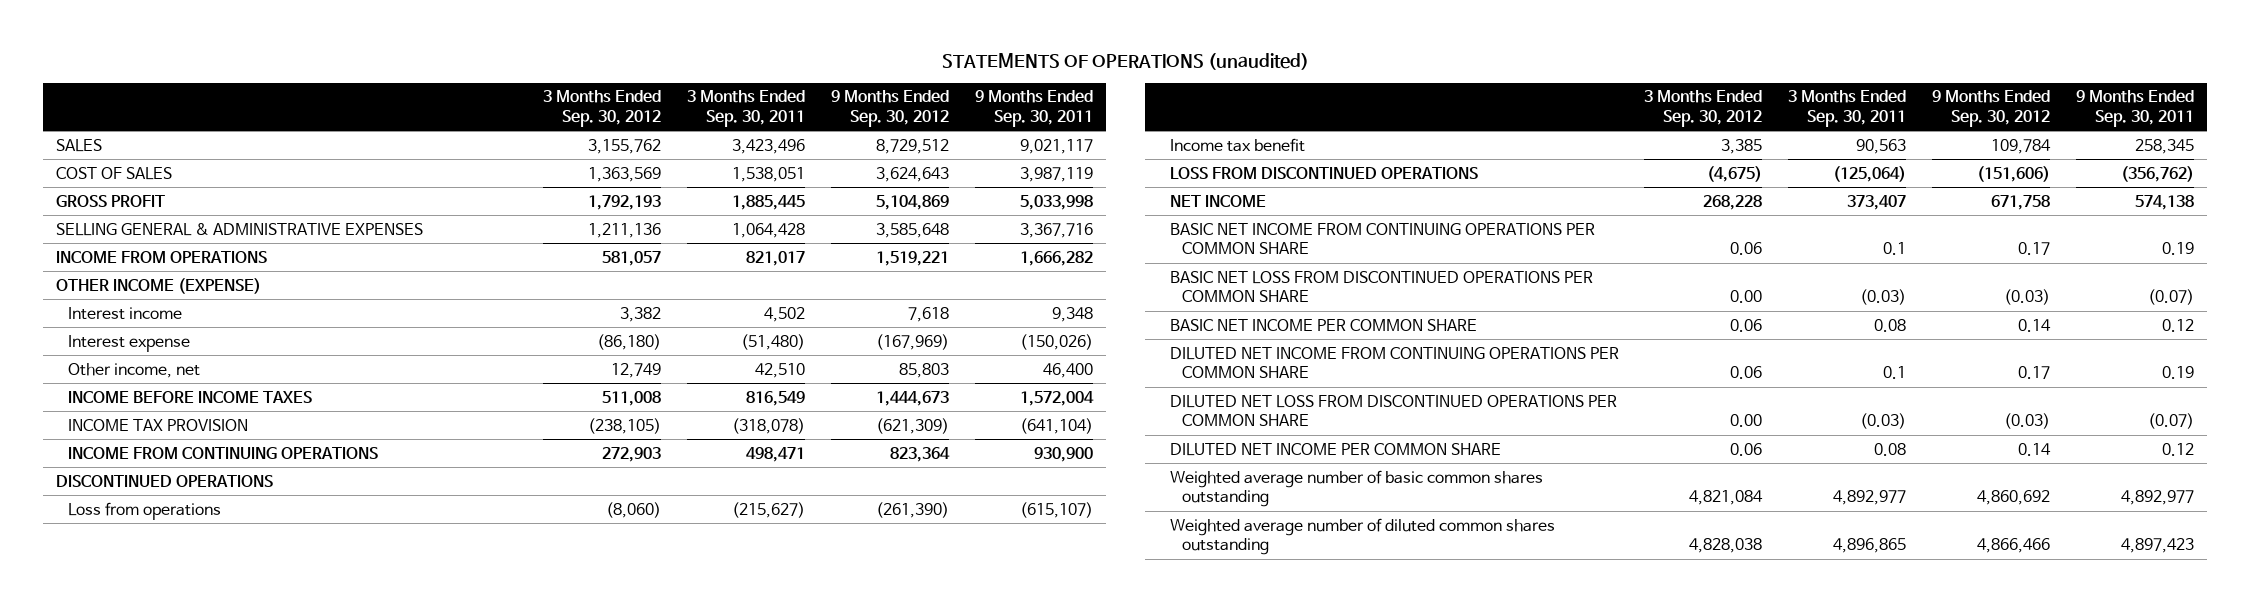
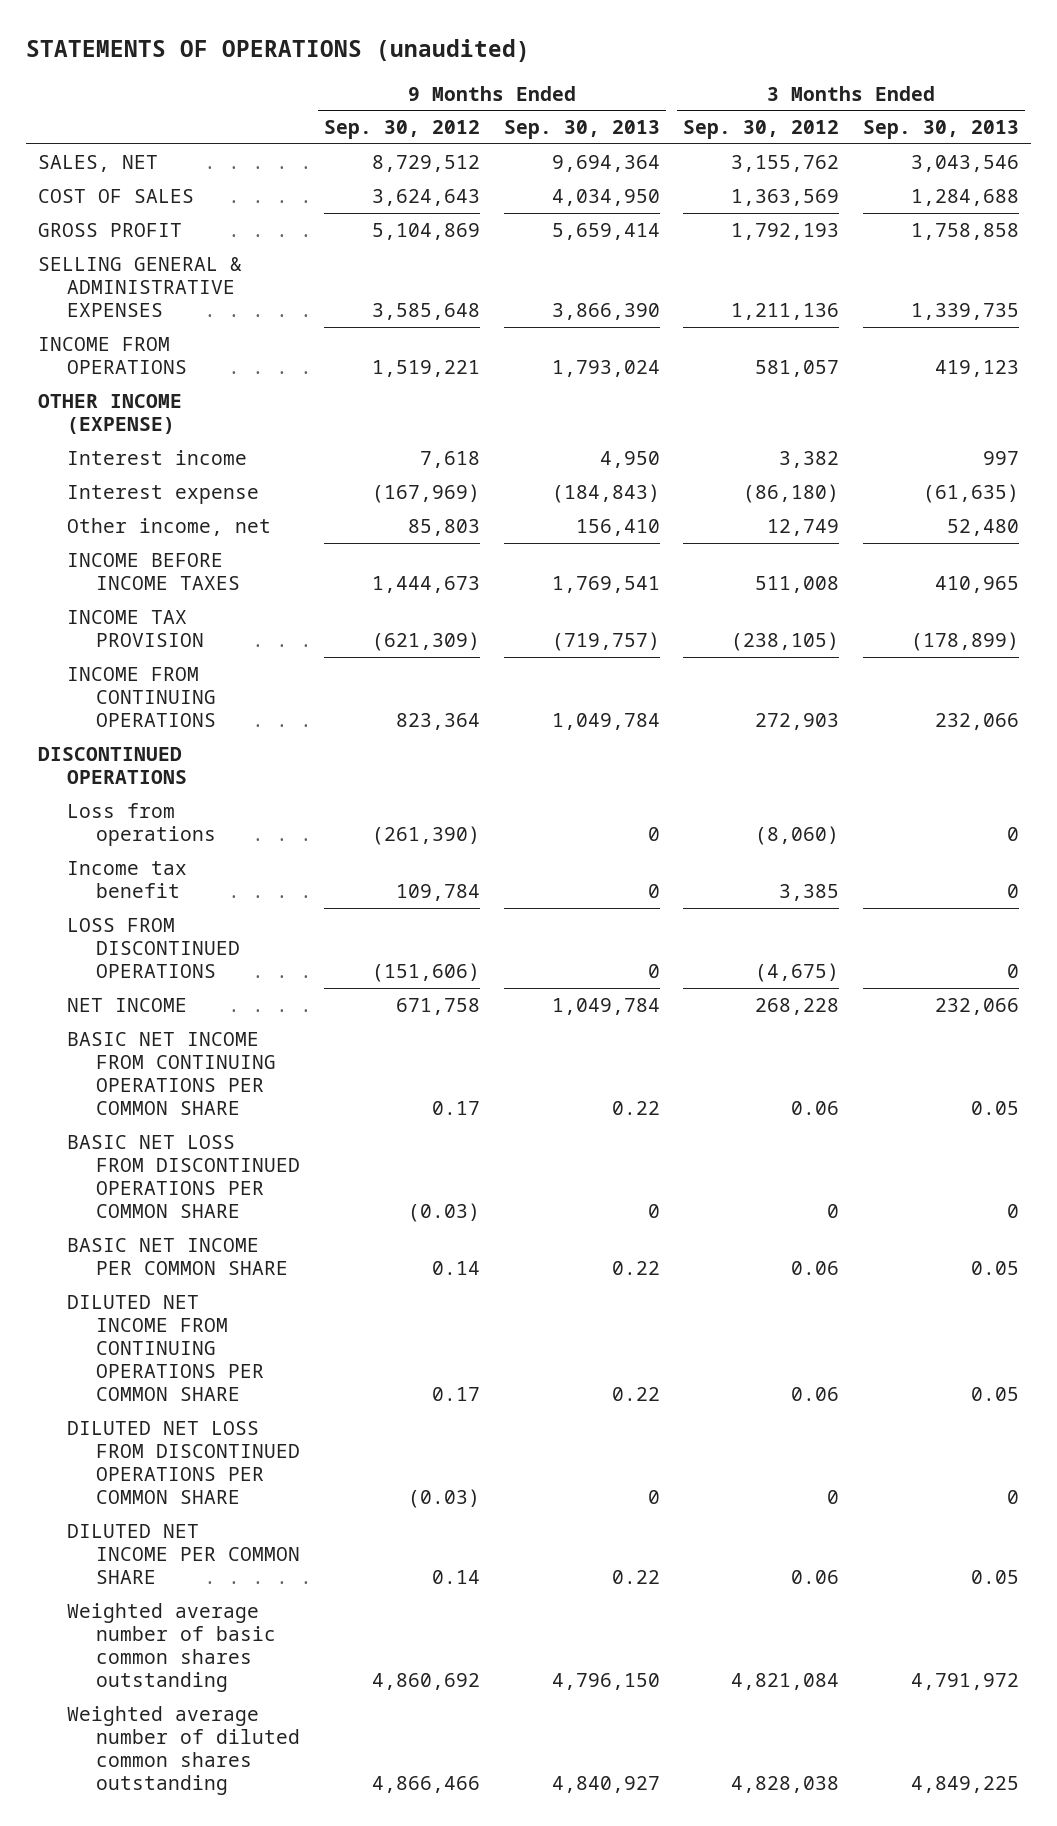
[687,90,806,127] 3 Months Ended Sep. 30, 2011 -> none
[975,90,1094,127] 9 Months Ended Sep. 30, 2011 -> none
none -> [503,120,660,140] Sep. 30, 2013
none -> [863,120,1020,140] Sep. 30, 2013
[56,138,103,152] SALES -> [38,154,159,172] SALES, NET
[1730,290,1763,304] 0.00 -> [827,1204,840,1219] 0
[1730,414,1763,428] 0.00 -> [827,1490,840,1505] 0

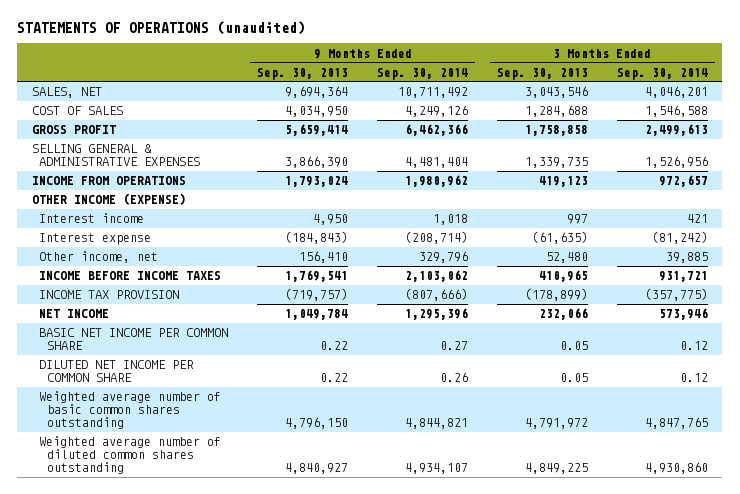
[323,120,480,140] Sep. 30, 2012 -> none
[683,120,840,140] Sep. 30, 2012 -> none
none -> [377,67,469,80] Sep. 30, 2014
none -> [616,67,708,80] Sep. 30, 2014
[67,666,217,728] INCOME FROM CONTINUING OPERATIONS -> none
[38,746,188,784] DISCONTINUED OPERATIONS -> none
[67,802,217,846] Loss from operations -> none
[67,860,188,898] Income tax benefit -> none
[67,917,241,979] LOSS FROM DISCONTINUED OPERATIONS -> none
[67,1031,277,1116] BASIC NET INCOME FROM CONTINUING OPERATIONS PER COMMON SHARE -> none
[67,1134,301,1219] BASIC NET LOSS FROM DISCONTINUED OPERATIONS PER COMMON SHARE -> none
[67,1294,265,1402] DILUTED NET INCOME FROM CONTINUING OPERATIONS PER COMMON SHARE -> none
[67,1420,301,1505] DILUTED NET LOSS FROM DISCONTINUED OPERATIONS PER COMMON SHARE -> none

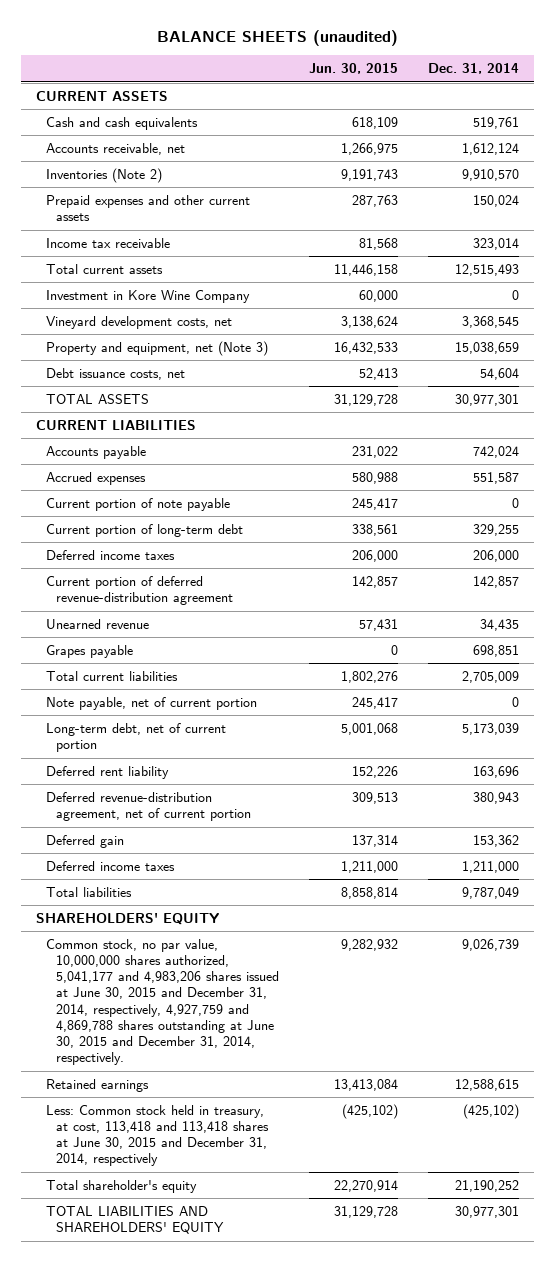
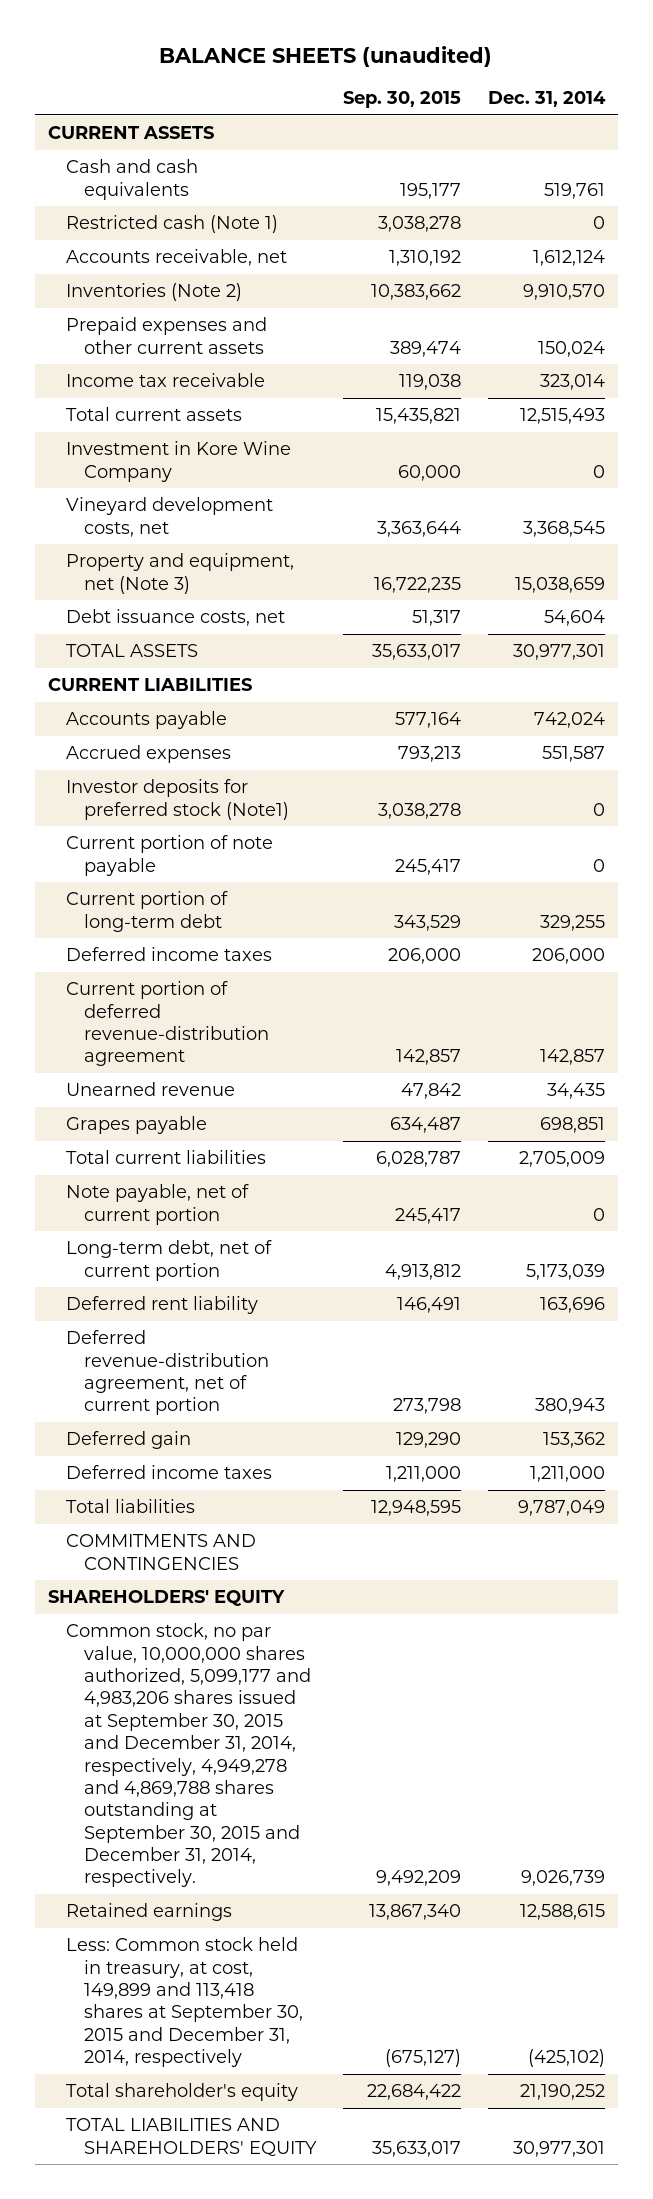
[308,63,398,75] Jun. 30, 2015 -> none
none -> [342,91,461,109] Sep. 30, 2015
none -> [65,215,278,234] Restricted cash (Note 1)
none -> [65,779,289,820] Investor deposits for preferred stock (Note1)
none -> [65,1534,256,1570] COMMITMENTS AND CONTINGENCIES
[46,938,280,1066] Common stock, no par value, 10,000,000 shares authorized, 5,041,177 and 4,983,206 shares issued at June 30, 2015 and December 31, 2014, respectively, 4,927,759 and 4,869,788 shares outstanding at June 30, 2015 and December 31, 2014, respectively. -> [65,1623,311,1888] Common stock, no par value, 10,000,000 shares authorized, 5,099,177 and 4,983,206 shares issued at September 30, 2015 and December 31, 2014, respectively, 4,949,278 and 4,869,788 shares outstanding at September 30, 2015 and December 31, 2014, respectively.
[46,1104,270,1167] Less: Common stock held in treasury, at cost, 113,418 and 113,418 shares at June 30, 2015 and December 31, 2014, respectively -> [65,1937,303,2068] Less: Common stock held in treasury, at cost, 149,899 and 113,418 shares at September 30, 2015 and December 31, 2014, respectively

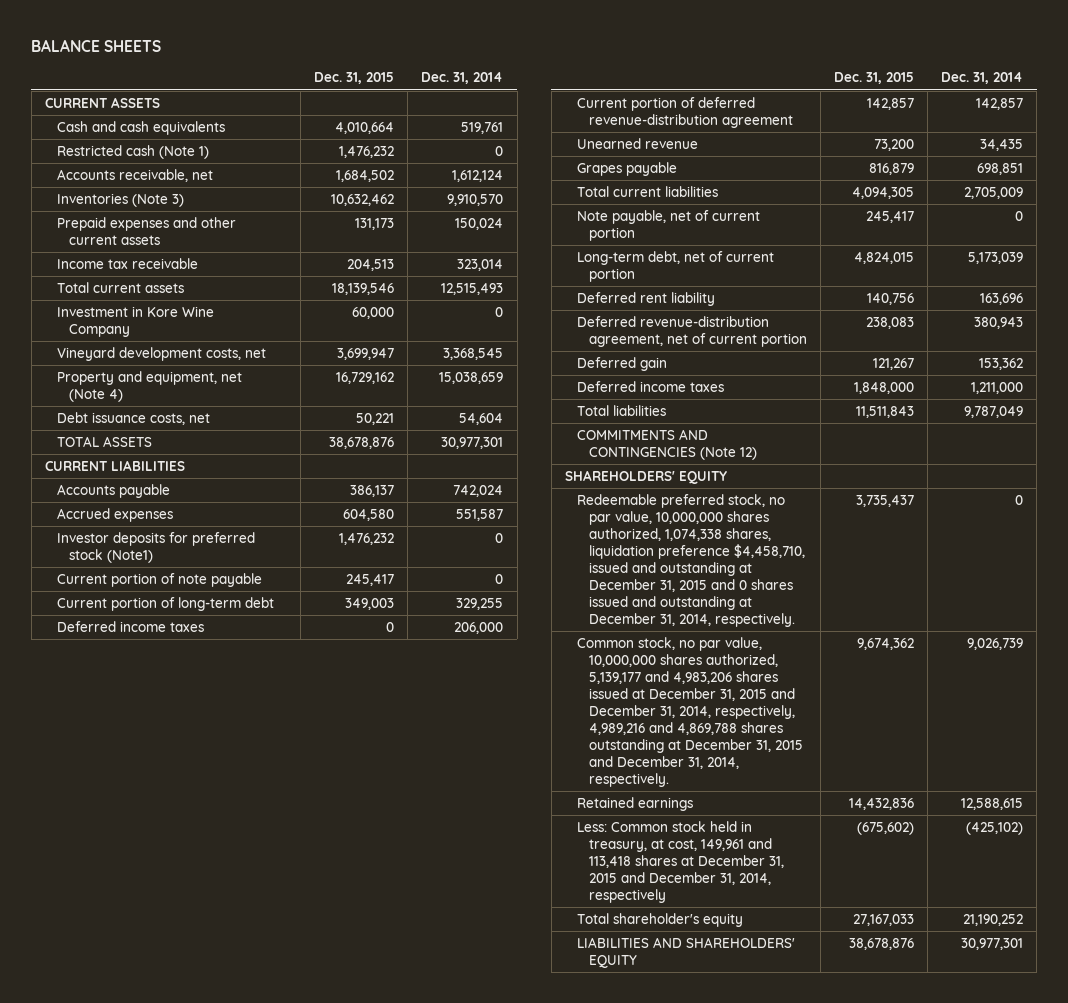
[159,45,493,67] BALANCE SHEETS (unaudited) -> [31,39,162,53] BALANCE SHEETS
[342,91,461,109] Sep. 30, 2015 -> none
none -> [314,72,395,85] Dec. 31, 2015
[65,283,242,302] Inventories (Note 2) -> [56,192,184,207] Inventories (Note 3)
[65,553,294,594] Property and equipment, net (Note 3) -> [56,370,242,402] Property and equipment, net (Note 4)
[65,1534,256,1570] COMMITMENTS AND CONTINGENCIES -> [576,428,757,460] COMMITMENTS AND CONTINGENCIES (Note 12)
none -> [576,493,805,628] Redeemable preferred stock, no par value, 10,000,000 shares authorized, 1,074,338 shares, liquidation preference $4,458,710, issued and outstanding at December 31, 2015 and 0 shares issued and outstanding at December 31, 2014, respectively.
[65,1623,311,1888] Common stock, no par value, 10,000,000 shares authorized, 5,099,177 and 4,983,206 shares issued at September 30, 2015 and December 31, 2014, respectively, 4,949,278 and 4,869,788 shares outstanding at September 30, 2015 and December 31, 2014, respectively. -> [576,636,803,788] Common stock, no par value, 10,000,000 shares authorized, 5,139,177 and 4,983,206 shares issued at December 31, 2015 and December 31, 2014, respectively, 4,989,216 and 4,869,788 shares outstanding at December 31, 2015 and December 31, 2014, respectively.
[65,1937,303,2068] Less: Common stock held in treasury, at cost, 149,899 and 113,418 shares at September 30, 2015 and December 31, 2014, respectively -> [576,820,784,904] Less: Common stock held in treasury, at cost, 149,961 and 113,418 shares at December 31, 2015 and December 31, 2014, respectively
[65,2118,317,2157] TOTAL LIABILITIES AND SHAREHOLDERS' EQUITY -> [576,936,795,968] LIABILITIES AND SHAREHOLDERS' EQUITY

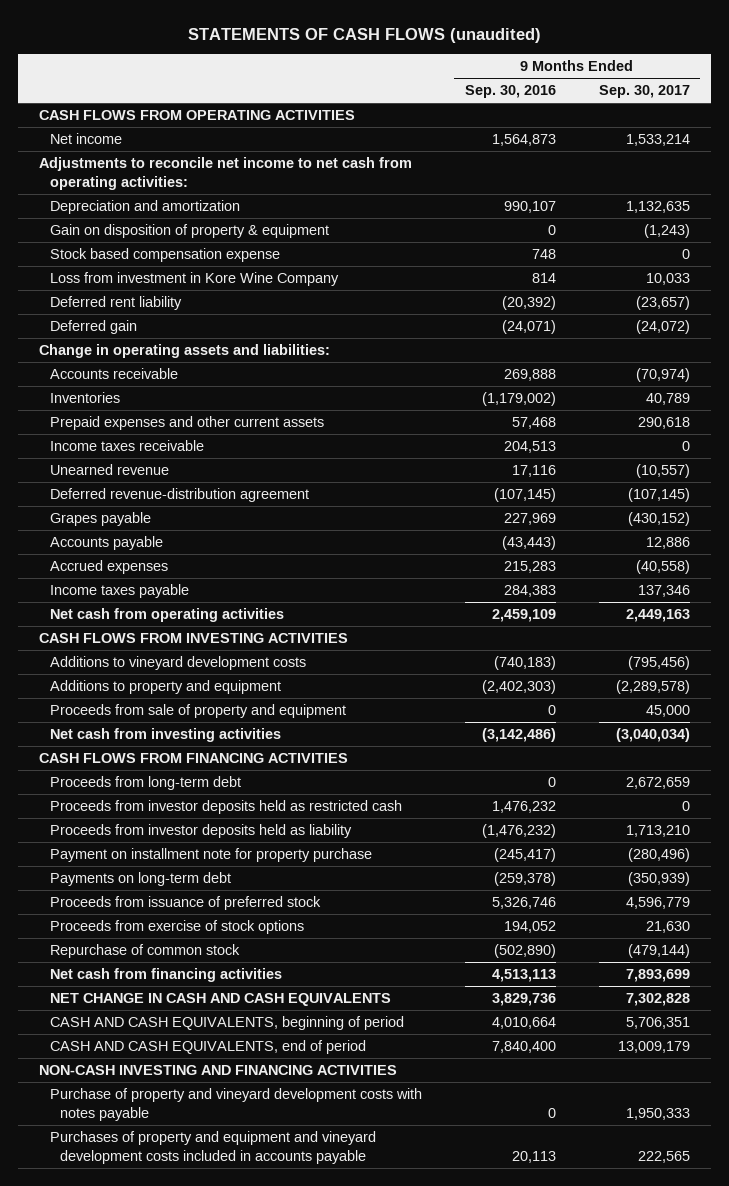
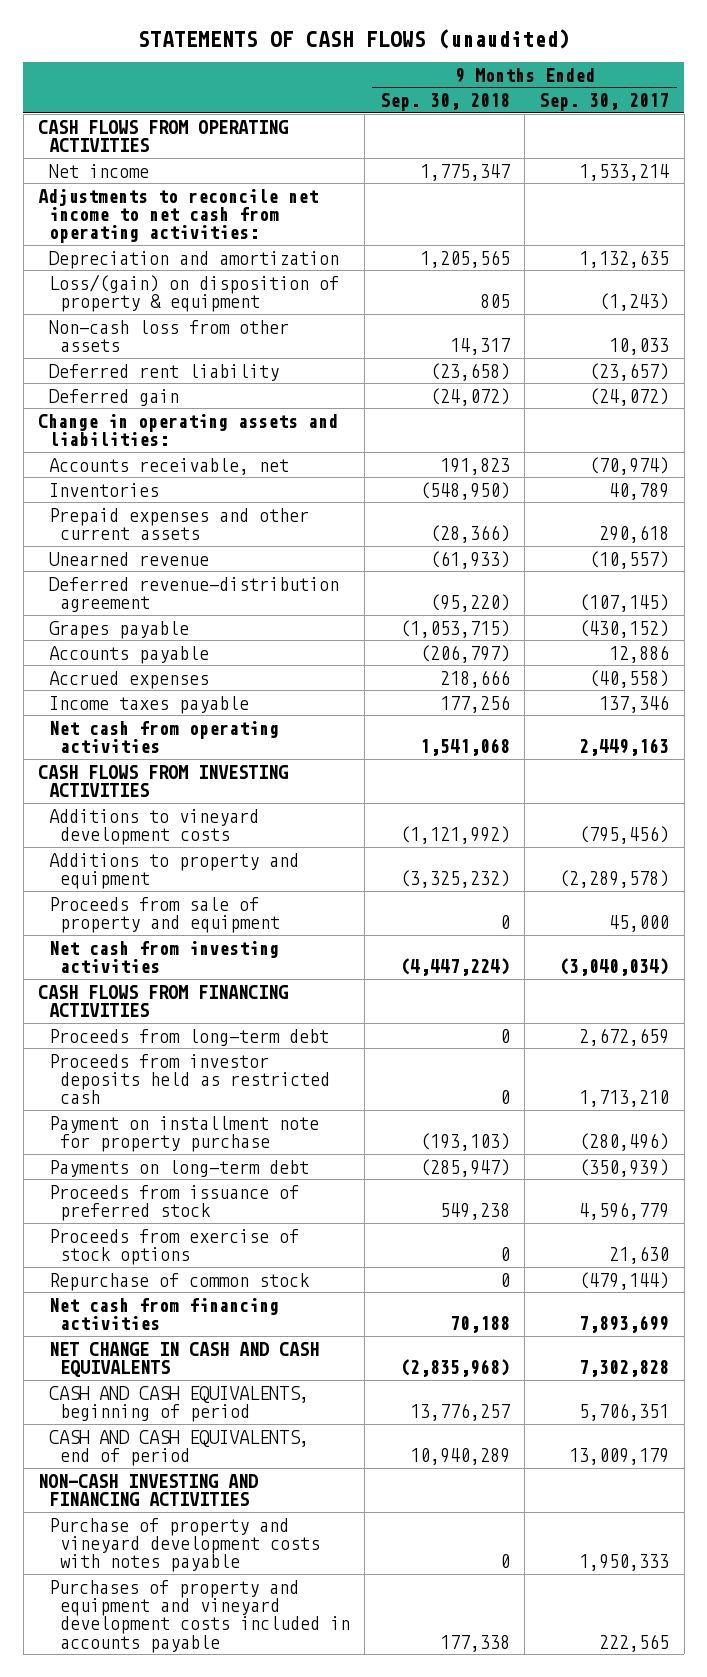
[464,85,556,99] Sep. 30, 2016 -> none
none -> [379,92,510,111] Sep. 30, 2018
[49,247,280,262] Stock based compensation expense -> none
[49,223,329,238] Gain on disposition of property & equipment -> [48,273,339,313] Loss/(gain) on disposition of property & equipment
[49,271,339,286] Loss from investment in Kore Wine Company -> [48,319,289,353] Non-cash loss from other assets
[49,367,178,379] Accounts receivable -> [48,457,289,475] Accounts receivable, net
[49,439,204,451] Income taxes receivable -> none
[49,823,352,838] Proceeds from investor deposits held as liability -> none
[681,800,690,811] 0 -> [579,1090,670,1108] 1,713,210

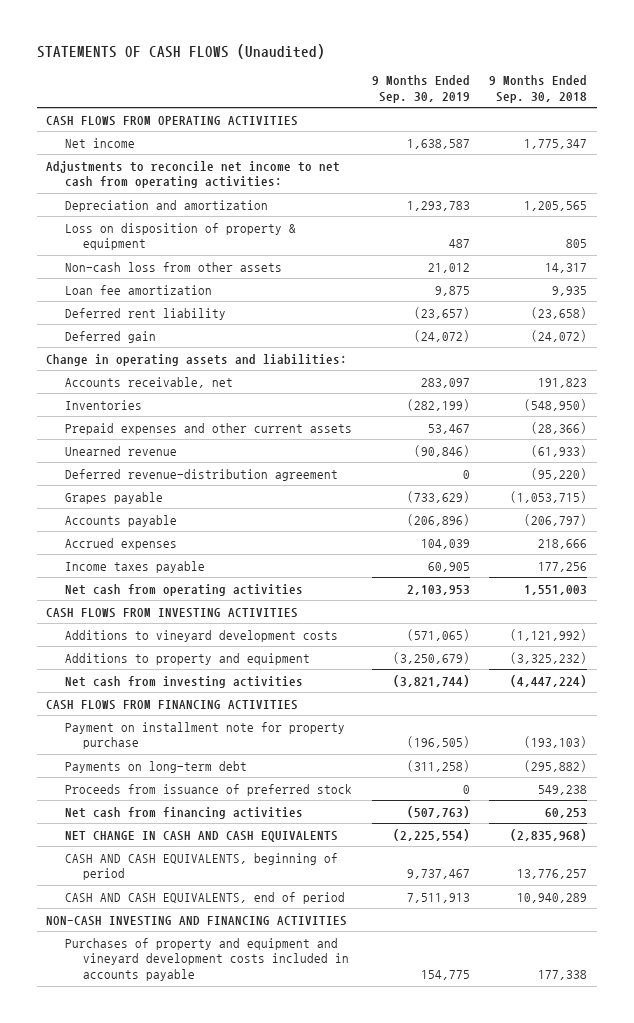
[137,28,570,49] STATEMENTS OF CASH FLOWS (unaudited) -> [36,44,325,60] STATEMENTS OF CASH FLOWS (Unaudited)
[539,92,670,111] Sep. 30, 2017 -> none
none -> [371,75,470,103] 9 Months Ended Sep. 30, 2019
[48,273,339,313] Loss/(gain) on disposition of property & equipment -> [64,222,296,251] Loss on disposition of property & equipment
none -> [64,284,212,295] Loan fee amortization
[419,738,510,757] 1,541,068 -> [524,584,588,595] 1,551,003
[48,896,280,934] Proceeds from sale of property and equipment -> none
[48,1028,329,1046] Proceeds from long-term debt -> none
[48,1053,330,1105] Proceeds from investor deposits held as restricted cash -> none
[419,1158,510,1177] (285,947) -> [524,759,588,772] (295,882)
[48,1228,299,1266] Proceeds from exercise of stock options -> none
[48,1272,310,1291] Repurchase of common stock -> none
[449,1316,510,1334] 70,188 -> [545,807,588,818] 60,253
[48,1517,320,1573] Purchase of property and vineyard development costs with notes payable -> none

